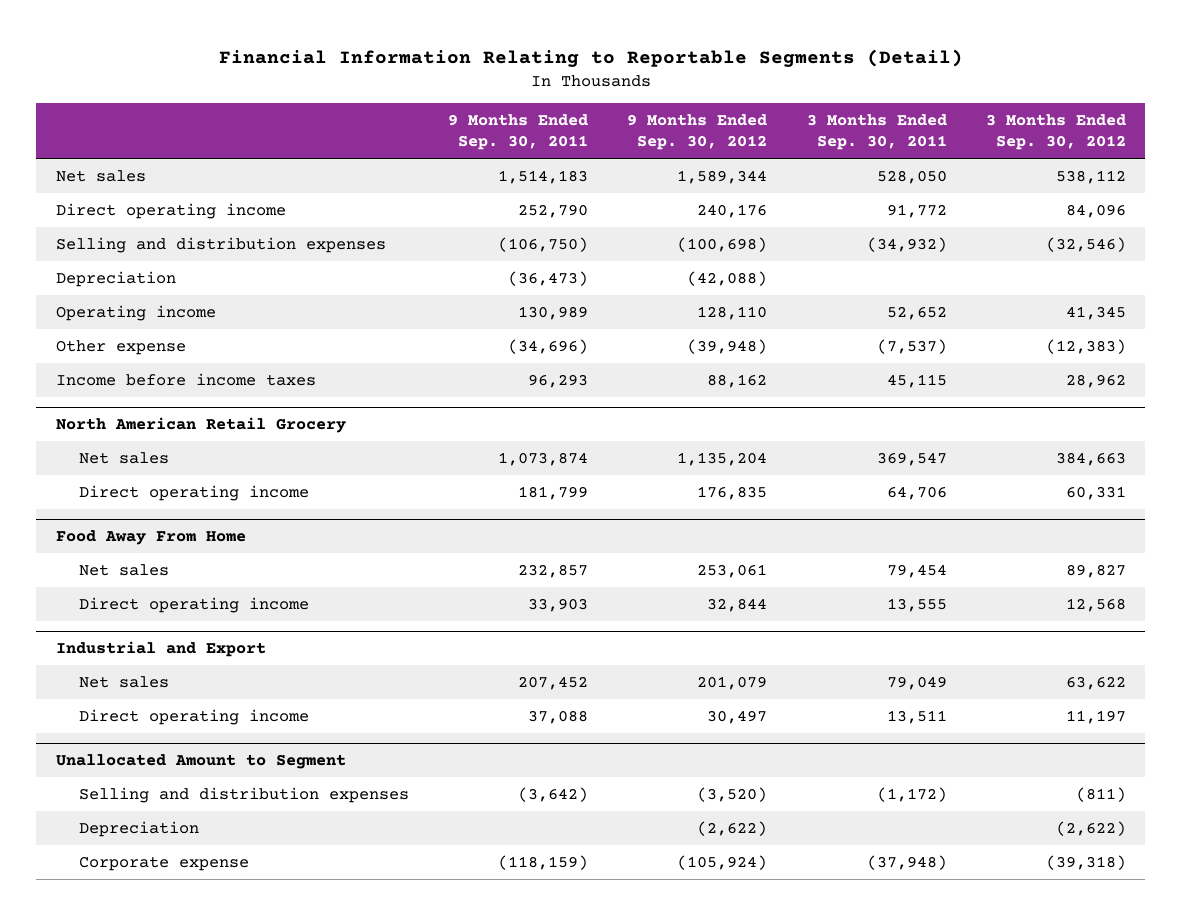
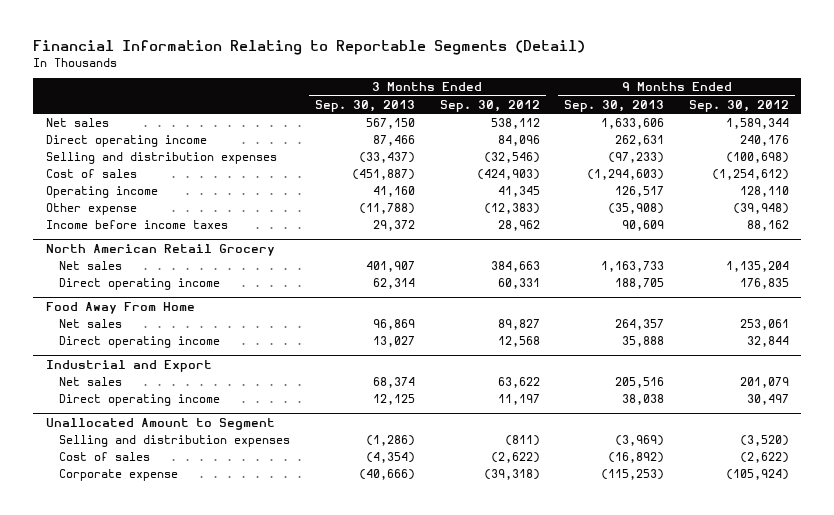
[448,113,589,151] 9 Months Ended Sep. 30, 2011 -> none
[806,113,947,151] 3 Months Ended Sep. 30, 2011 -> none
none -> [314,99,415,112] Sep. 30, 2013
none -> [564,99,665,112] Sep. 30, 2013
[55,270,176,287] Depreciation -> none
none -> [45,169,137,179] Cost of sales
[79,820,200,837] Depreciation -> [59,452,151,462] Cost of sales

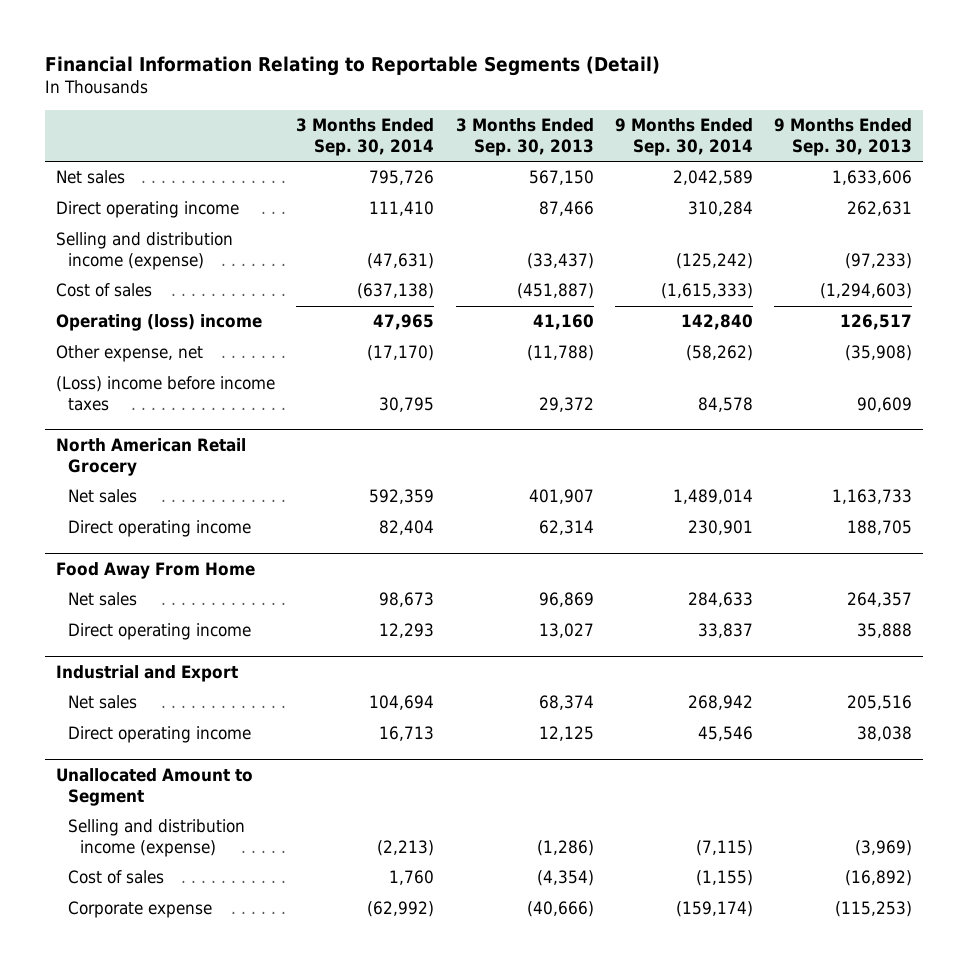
[439,99,540,112] Sep. 30, 2012 -> none
[688,99,789,112] Sep. 30, 2012 -> none
none -> [296,118,435,156] 3 Months Ended Sep. 30, 2014
none -> [614,118,753,156] 9 Months Ended Sep. 30, 2014
[45,152,277,165] Selling and distribution expenses -> [55,232,233,271] Selling and distribution income (expense)
[45,186,158,199] Operating income -> [55,314,262,332] Operating (loss) income
[45,203,137,216] Other expense -> [55,345,203,363] Other expense, net
[45,220,228,230] Income before income taxes -> [55,376,275,412] (Loss) income before income taxes
[59,435,291,448] Selling and distribution expenses -> [67,819,245,858] Selling and distribution income (expense)

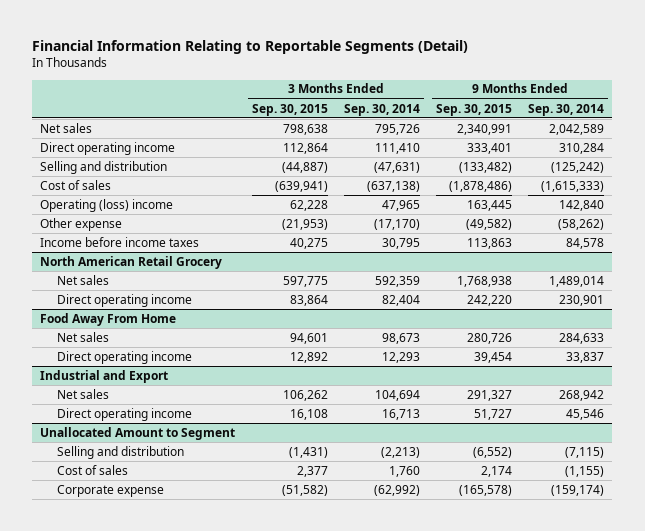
[455,118,594,156] 3 Months Ended Sep. 30, 2013 -> none
[774,118,913,156] 9 Months Ended Sep. 30, 2013 -> none
none -> [251,103,328,116] Sep. 30, 2015
none -> [436,103,513,116] Sep. 30, 2015
[55,232,233,271] Selling and distribution income (expense) -> [40,160,168,174] Selling and distribution
[55,345,203,363] Other expense, net -> [40,217,123,231] Other expense
[55,376,275,412] (Loss) income before income taxes -> [40,236,200,247] Income before income taxes
[67,819,245,858] Selling and distribution income (expense) -> [57,445,185,459] Selling and distribution

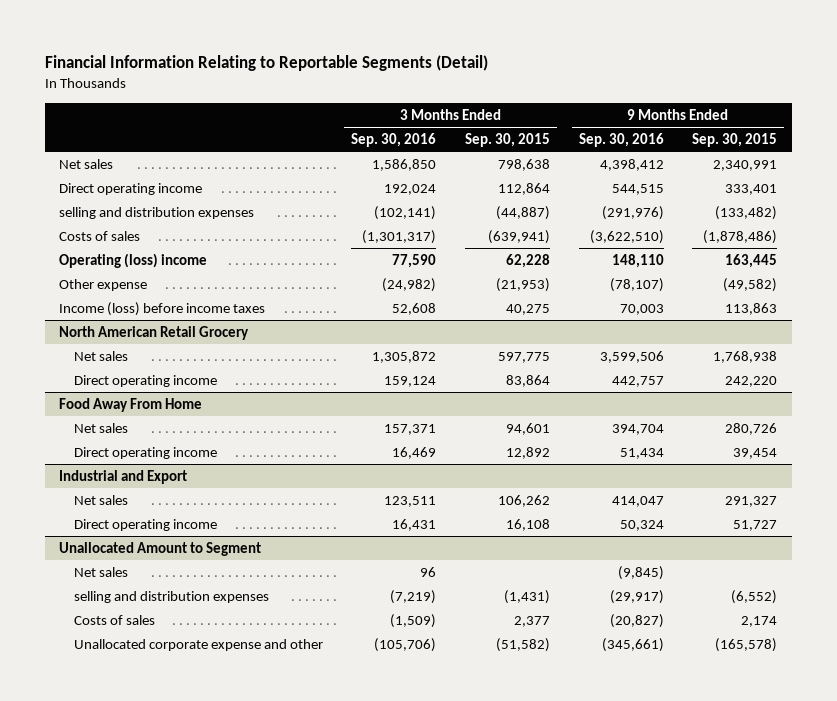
[343,103,420,116] Sep. 30, 2014 -> none
[528,103,605,116] Sep. 30, 2014 -> none
none -> [351,133,437,148] Sep. 30, 2016
none -> [578,133,664,148] Sep. 30, 2016
[40,160,168,174] Selling and distribution -> [59,207,255,220] selling and distribution expenses
[40,179,112,190] Cost of sales -> [59,231,141,242] Costs of sales
[40,236,200,247] Income before income taxes -> [59,302,266,317] Income (loss) before income taxes
none -> [73,567,128,578] Net sales
[57,445,185,459] Selling and distribution -> [73,591,269,604] selling and distribution expenses
[57,464,129,475] Cost of sales -> [73,615,155,626] Costs of sales
[57,484,165,497] Corporate expense -> [73,639,323,652] Unallocated corporate expense and other

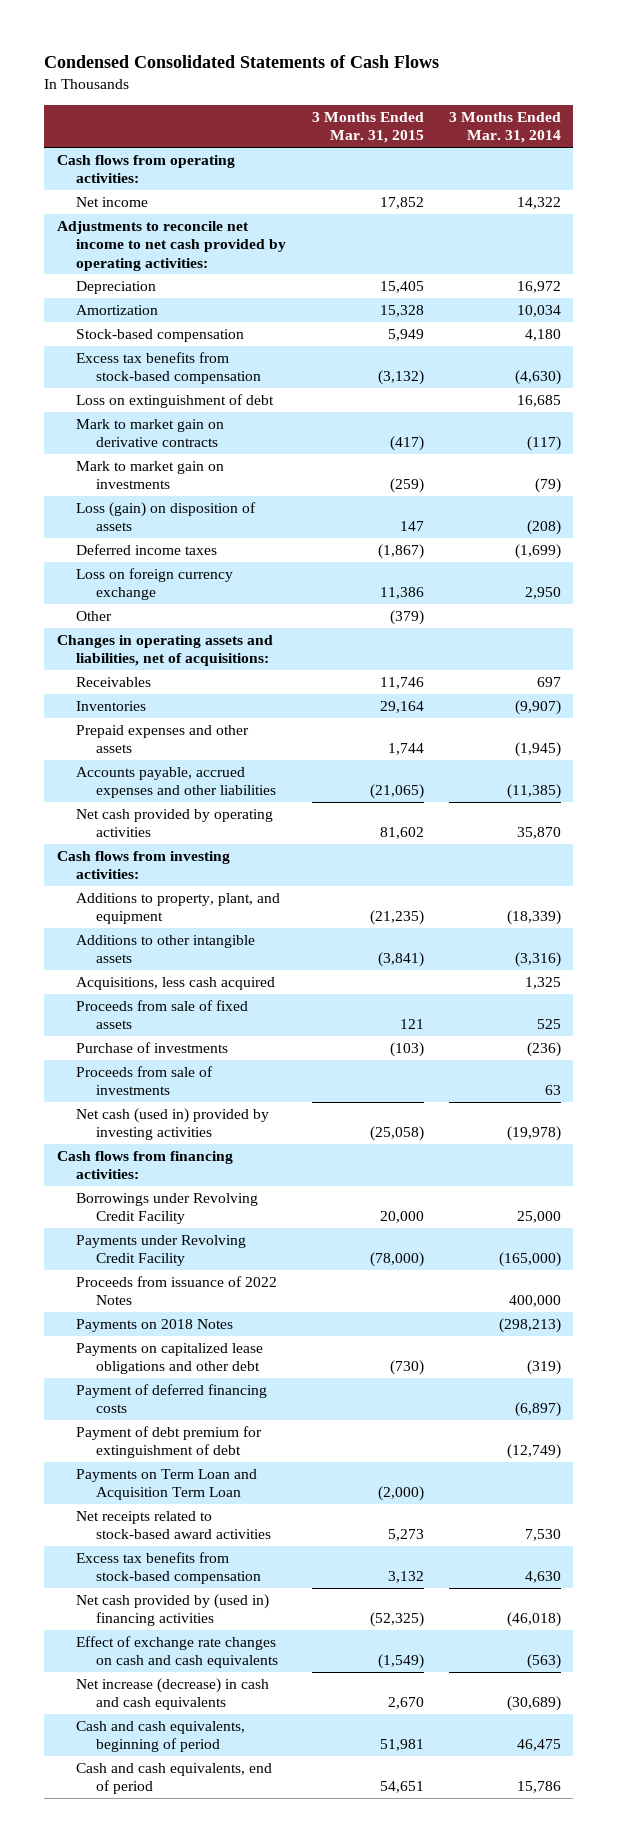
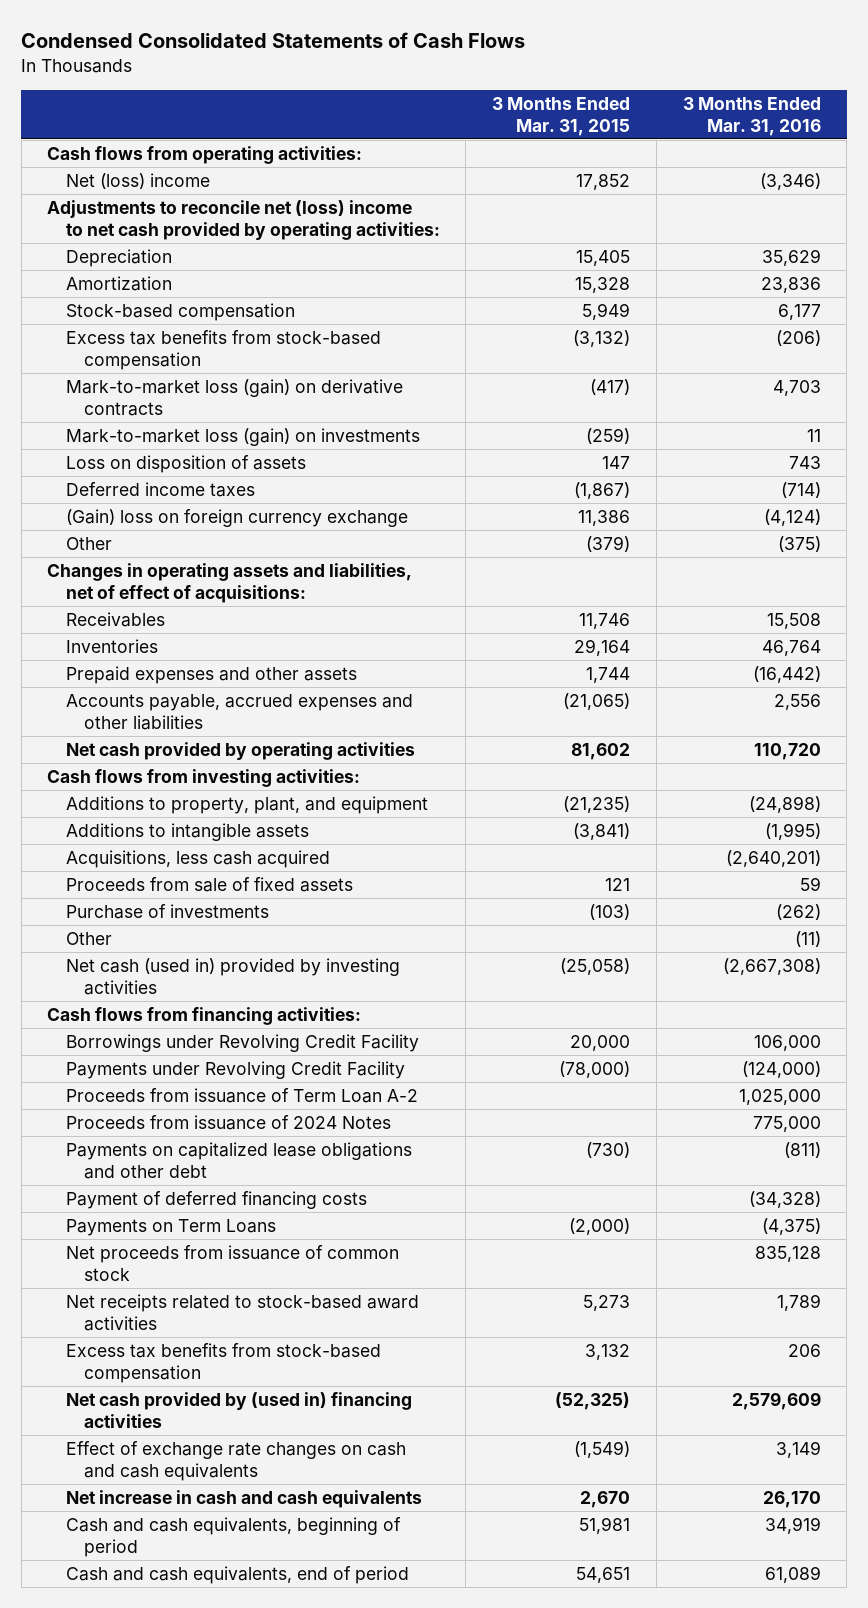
[448,112,561,144] 3 Months Ended Mar. 31, 2014 -> none
none -> [682,96,821,136] 3 Months Ended Mar. 31, 2016
[76,196,149,207] Net income -> [65,173,210,190] Net (loss) income
[56,220,287,271] Adjustments to reconcile net income to net cash provided by operating activities: -> [47,200,440,241] Adjustments to reconcile net (loss) income to net cash provided by operating activities:
[76,393,275,408] Loss on extinguishment of debt -> none
[76,418,225,448] Mark to market gain on derivative contracts -> [65,379,403,417] Mark-to-market loss (gain) on derivative contracts
[76,460,225,490] Mark to market gain on investments -> [65,428,420,447] Mark-to-market loss (gain) on investments
[76,501,257,532] Loss (gain) on disposition of assets -> [65,455,306,474] Loss on disposition of assets
[76,567,234,601] Loss on foreign currency exchange -> [65,509,408,528] (Gain) loss on foreign currency exchange
[56,634,273,667] Changes in operating assets and liabilities, net of acquisitions: -> [47,563,413,604] Changes in operating assets and liabilities, net of effect of acquisitions:
[76,934,256,964] Additions to other intangible assets -> [65,823,309,842] Additions to intangible assets
[76,1065,214,1096] Proceeds from sale of investments -> none
none -> [65,932,112,946] Other
[76,1318,234,1332] Payments on 2018 Notes -> none
none -> [65,1088,418,1104] Proceeds from issuance of Term Loan A-2
[76,1275,278,1306] Proceeds from issuance of 2022 Notes -> [65,1115,391,1131] Proceeds from issuance of 2024 Notes
[76,1425,263,1459] Payment of debt premium for extinguishment of debt -> none
[76,1468,258,1501] Payments on Term Loan and Acquisition Term Loan -> [65,1219,276,1237] Payments on Term Loans
none -> [65,1245,399,1282] Net proceeds from issuance of common stock
[76,1677,270,1711] Net increase (decrease) in cash and cash equivalents -> [65,1490,422,1509] Net increase in cash and cash equivalents

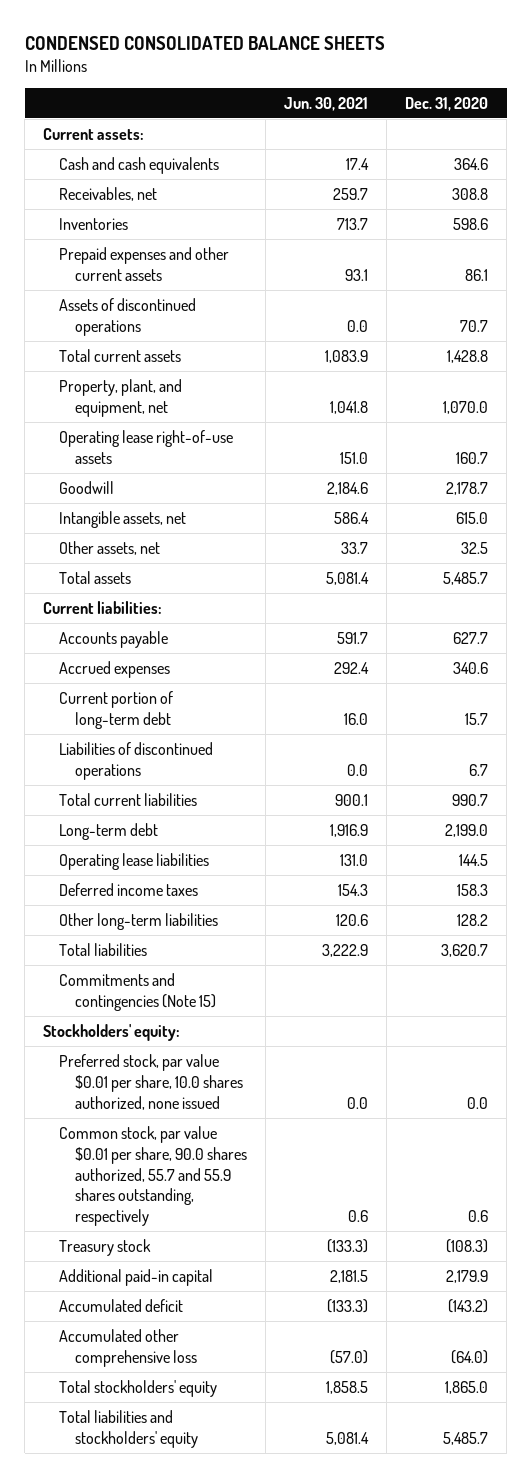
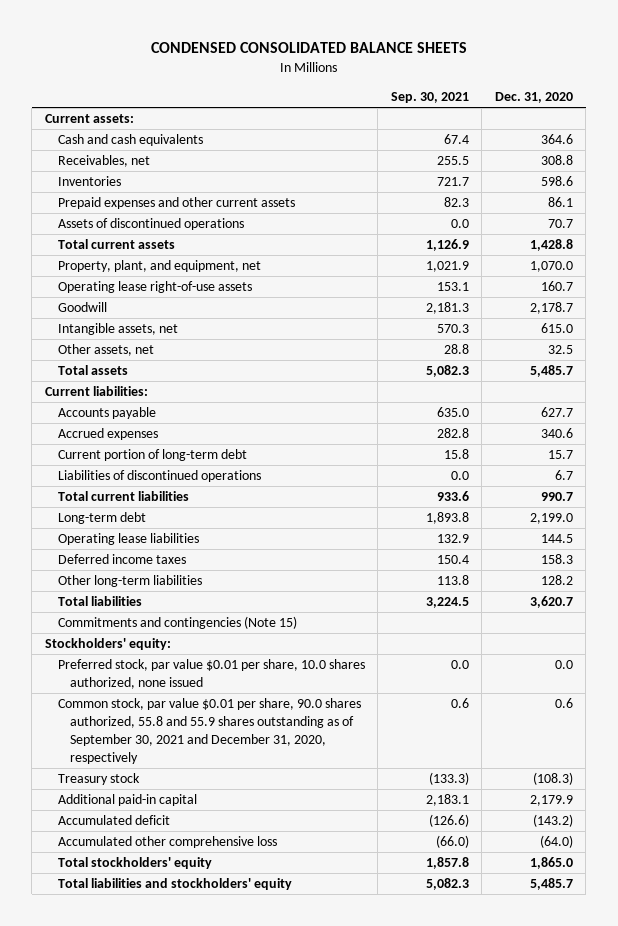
[284,96,369,111] Jun. 30, 2021 -> none
none -> [390,92,469,104] Sep. 30, 2021
[59,1125,248,1227] Common stock, par value $0.01 per share, 90.0 shares authorized, 55.7 and 55.9 shares outstanding, respectively -> [57,698,361,764] Common stock, par value $0.01 per share, 90.0 shares authorized, 55.8 and 55.9 shares outstanding as of September 30, 2021 and December 31, 2020, respectively

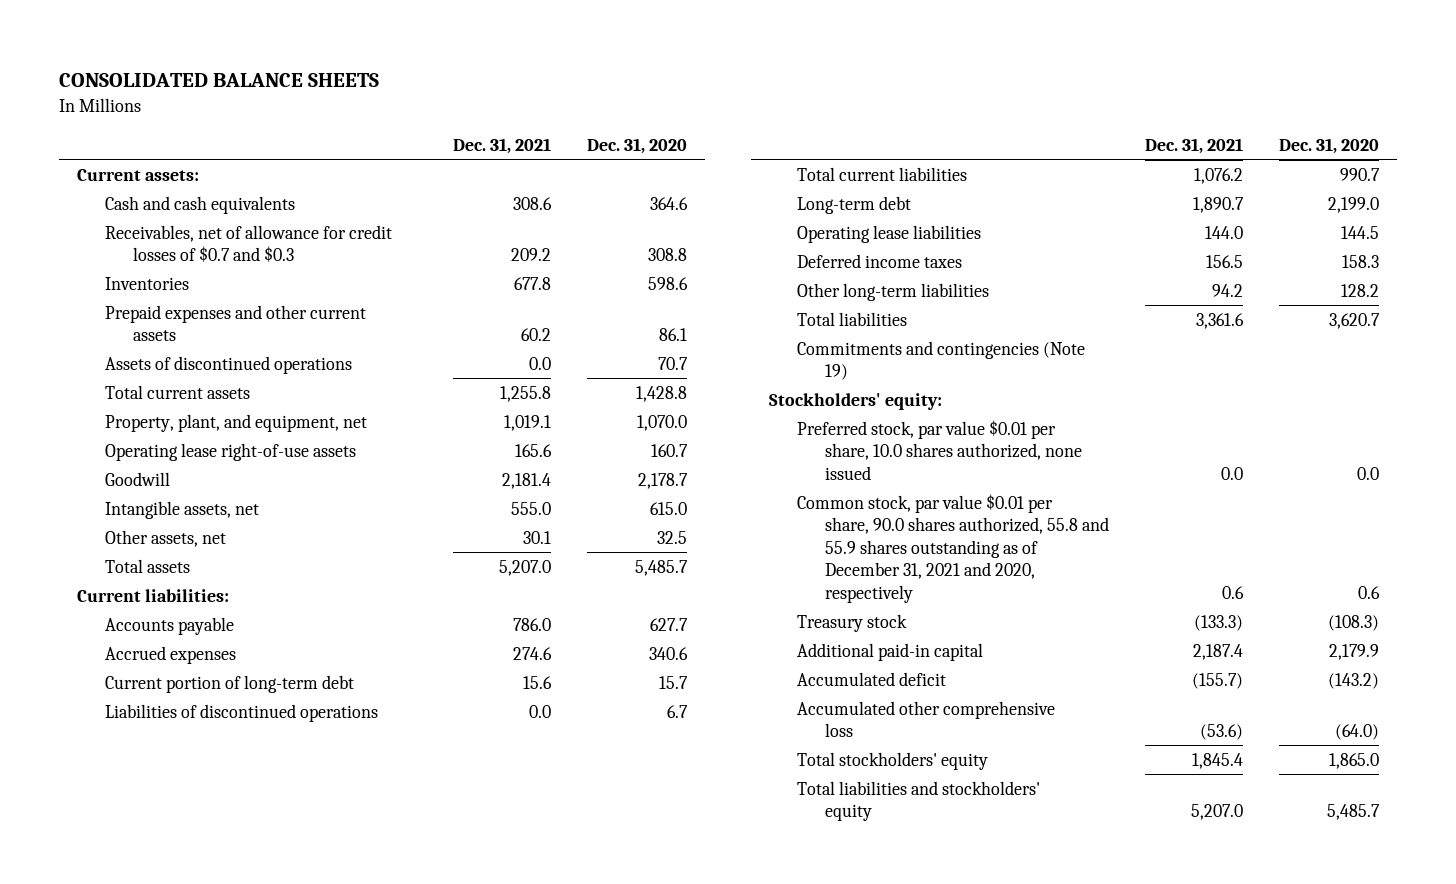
[150,42,467,54] CONDENSED CONSOLIDATED BALANCE SHEETS -> [59,73,380,88] CONSOLIDATED BALANCE SHEETS
[390,92,469,104] Sep. 30, 2021 -> none
none -> [453,137,552,154] Dec. 31, 2021
[57,155,150,168] Receivables, net -> [105,224,393,263] Receivables, net of allowance for credit losses of $0.7 and $0.3
[57,616,297,630] Commitments and contingencies (Note 15) -> [796,340,1085,381] Commitments and contingencies (Note 19)
[57,698,361,764] Common stock, par value $0.01 per share, 90.0 shares authorized, 55.8 and 55.9 shares outstanding as of September 30, 2021 and December 31, 2020, respectively -> [796,493,1110,603] Common stock, par value $0.01 per share, 90.0 shares authorized, 55.8 and 55.9 shares outstanding as of December 31, 2021 and 2020, respectively

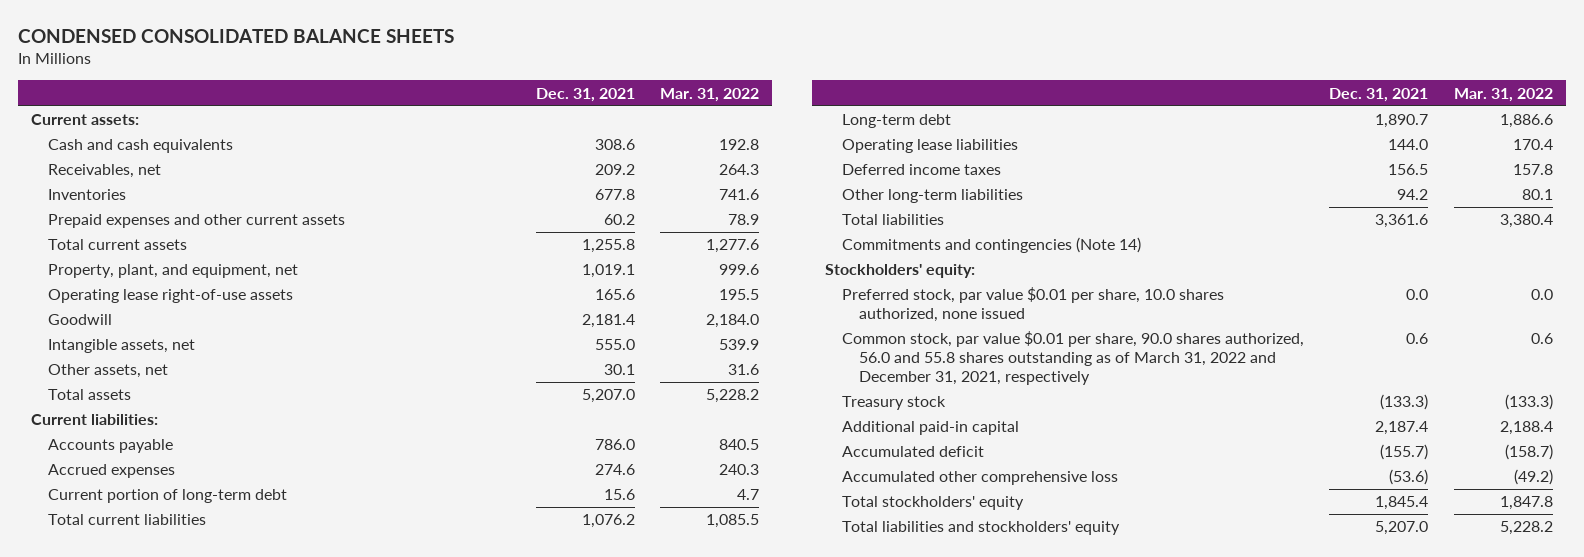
[59,73,380,88] CONSOLIDATED BALANCE SHEETS -> [18,28,455,43] CONDENSED CONSOLIDATED BALANCE SHEETS
[587,137,688,154] Dec. 31, 2020 -> none
none -> [660,87,760,102] Mar. 31, 2022
[105,224,393,263] Receivables, net of allowance for credit losses of $0.7 and $0.3 -> [48,164,162,179] Receivables, net
[105,355,353,374] Assets of discontinued operations -> none
[105,703,379,722] Liabilities of discontinued operations -> none
[796,340,1085,381] Commitments and contingencies (Note 19) -> [841,237,1141,254] Commitments and contingencies (Note 14)
[796,493,1110,603] Common stock, par value $0.01 per share, 90.0 shares authorized, 55.8 and 55.9 shares outstanding as of December 31, 2021 and 2020, respectively -> [841,331,1304,386] Common stock, par value $0.01 per share, 90.0 shares authorized, 56.0 and 55.8 shares outstanding as of March 31, 2022 and December 31, 2021, respectively

